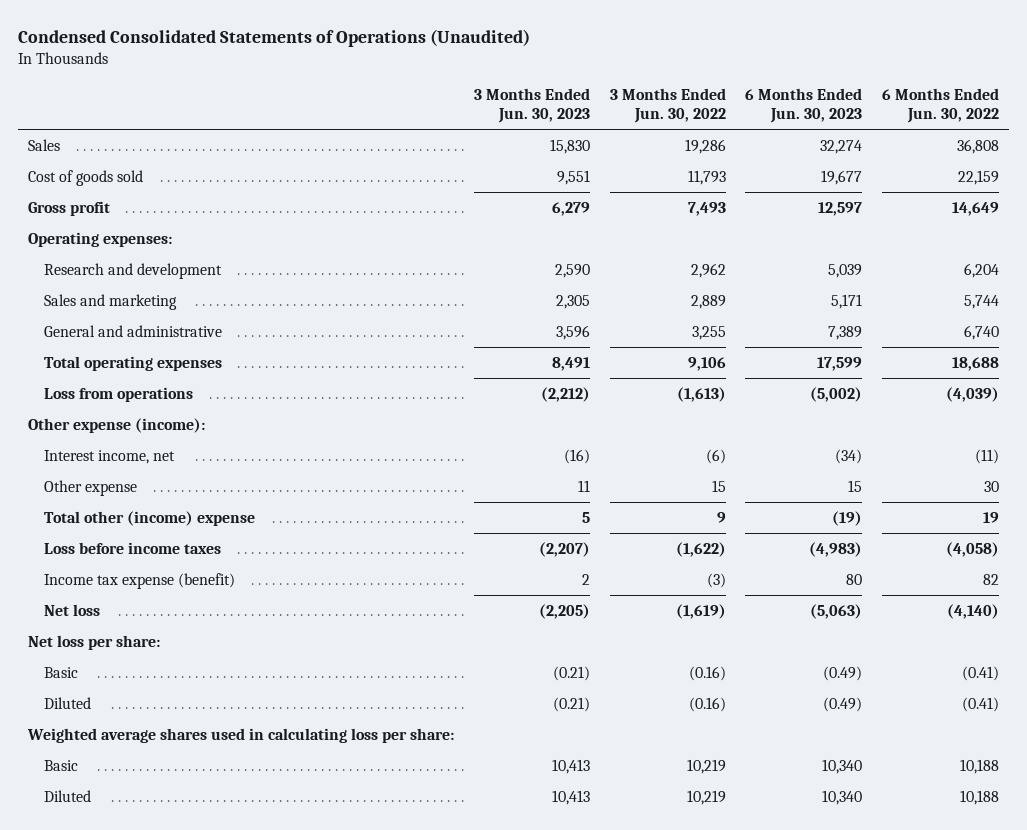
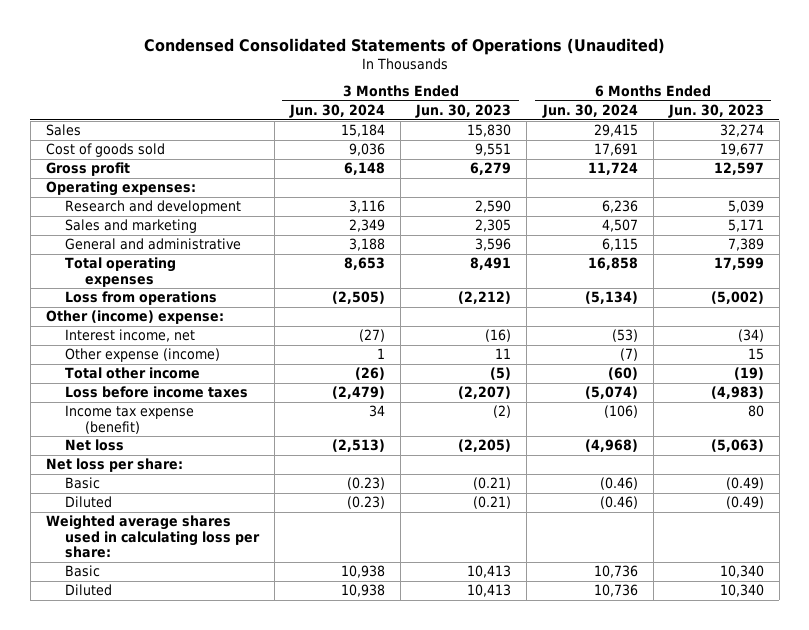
[609,87,726,124] 3 Months Ended Jun. 30, 2022 -> none
[882,87,1000,124] 6 Months Ended Jun. 30, 2022 -> none
none -> [289,104,386,119] Jun. 30, 2024
none -> [541,104,638,119] Jun. 30, 2024
[28,417,206,433] Other expense (income): -> [45,310,224,325] Other (income) expense:
[44,479,138,496] Other expense -> [65,348,221,363] Other expense (income)
[44,510,256,526] Total other (income) expense -> [65,367,201,380] Total other income
[581,511,590,523] 5 -> [490,367,512,381] (5)
[581,573,590,585] 2 -> [493,405,512,419] (2)

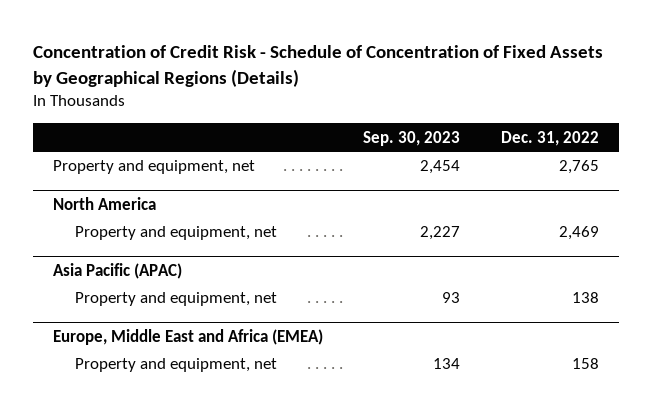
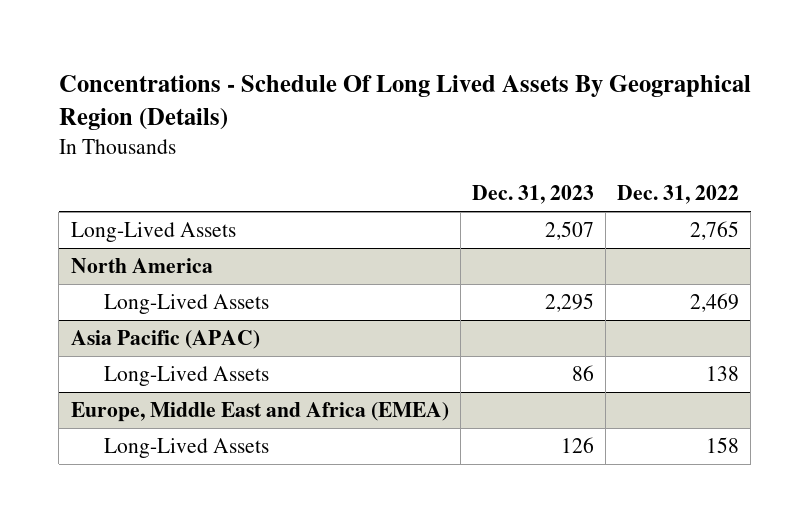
[32,45,603,88] Concentration of Credit Risk - Schedule of Concentration of Fixed Assets by Geographical Regions (Details) -> [58,74,751,130] Concentrations - Schedule Of Long Lived Assets By Geographical Region (Details)
[363,130,461,146] Sep. 30, 2023 -> none
none -> [471,185,594,205] Dec. 31, 2023
[52,160,255,175] Property and equipment, net -> [70,222,236,243] Long-Lived Assets
[74,226,277,241] Property and equipment, net -> [104,294,270,315] Long-Lived Assets
[74,292,277,307] Property and equipment, net -> [104,366,270,387] Long-Lived Assets
[74,358,277,373] Property and equipment, net -> [104,438,270,459] Long-Lived Assets

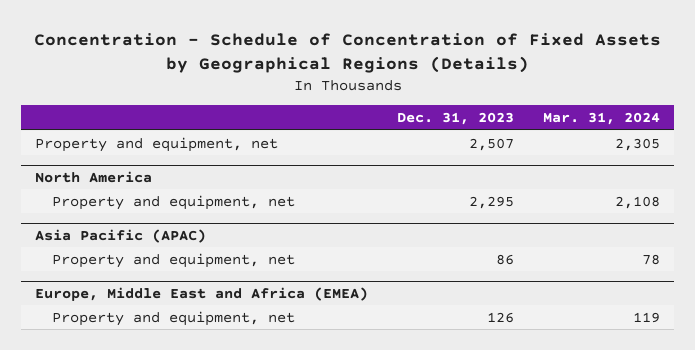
[58,74,751,130] Concentrations - Schedule Of Long Lived Assets By Geographical Region (Details) -> [33,32,661,73] Concentration - Schedule of Concentration of Fixed Assets by Geographical Regions (Details)
[617,185,740,205] Dec. 31, 2022 -> none
none -> [542,112,660,126] Mar. 31, 2024
[70,222,236,243] Long-Lived Assets -> [35,136,279,152] Property and equipment, net
[104,294,270,315] Long-Lived Assets -> [52,194,296,210] Property and equipment, net
[104,366,270,387] Long-Lived Assets -> [52,252,296,268] Property and equipment, net
[104,438,270,459] Long-Lived Assets -> [52,310,296,326] Property and equipment, net

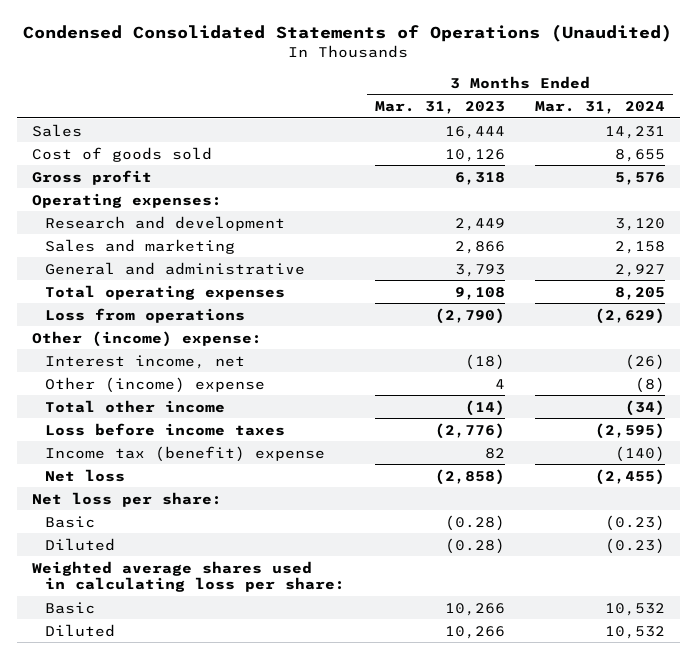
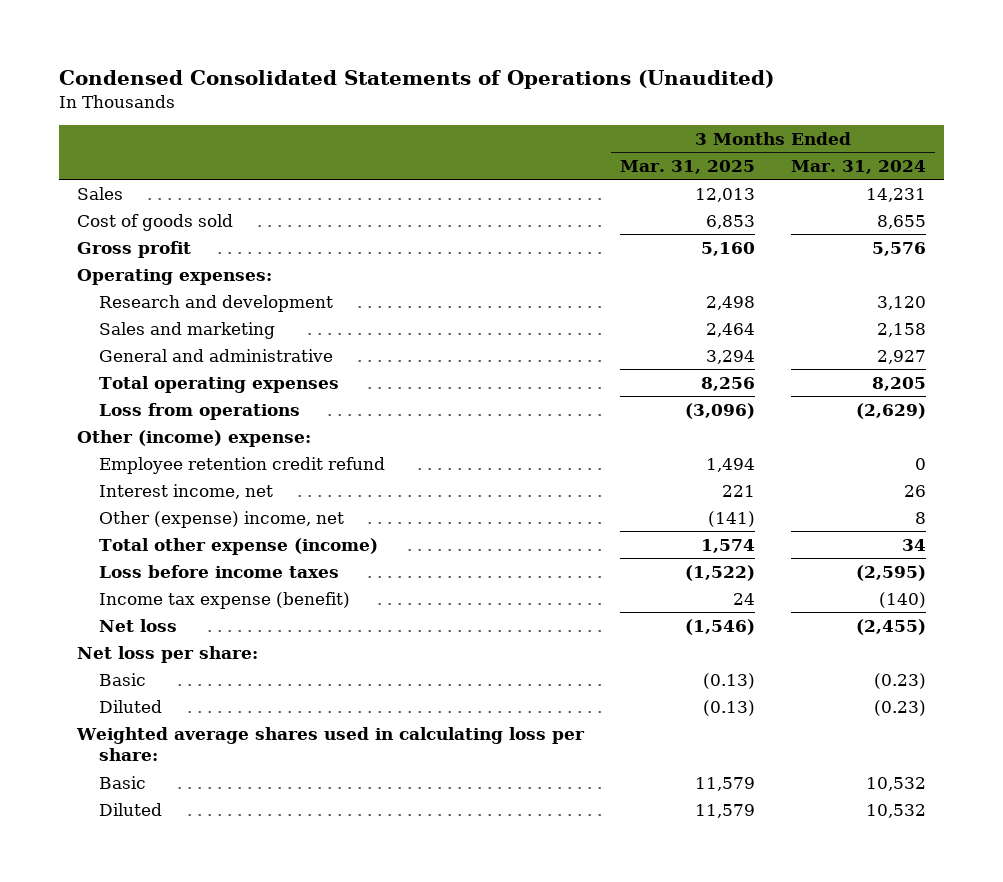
[374,100,505,114] Mar. 31, 2023 -> none
none -> [619,160,755,175] Mar. 31, 2025
none -> [98,456,385,474] Employee retention credit refund
[625,353,666,370] (26) -> [903,484,926,497] 26
[44,376,265,393] Other (income) expense -> [98,510,344,528] Other (expense) income, net
[635,376,666,393] (8) -> [914,511,926,524] 8
[44,399,225,413] Total other income -> [98,537,378,555] Total other expense (income)
[625,399,666,416] (34) -> [901,538,926,551] 34
[44,445,325,462] Income tax (benefit) expense -> [98,591,350,609] Income tax expense (benefit)

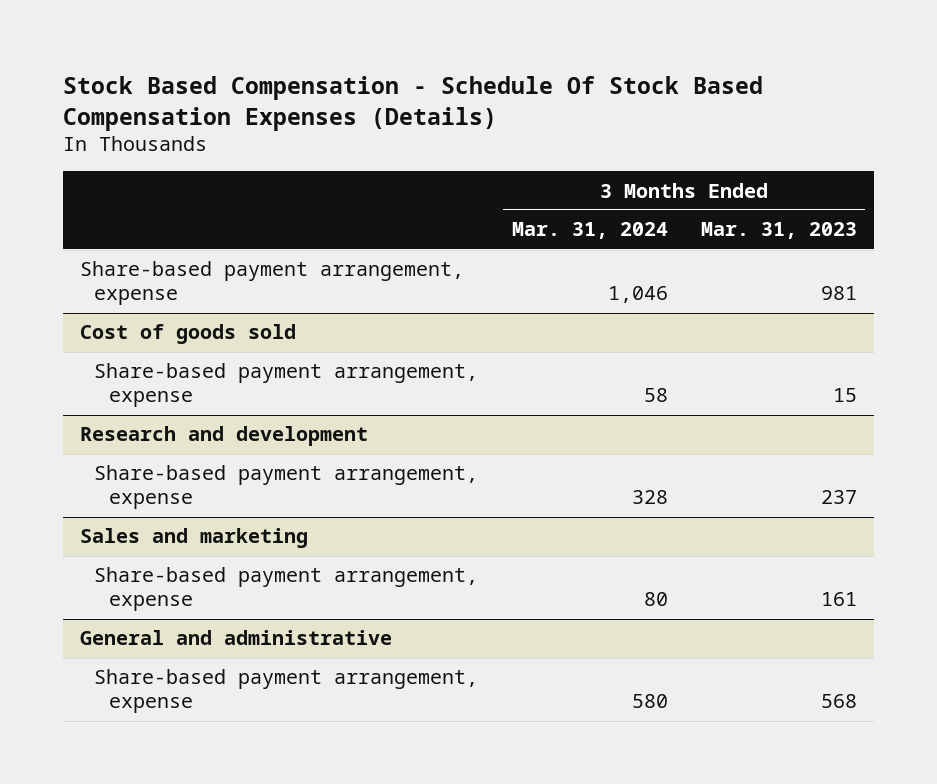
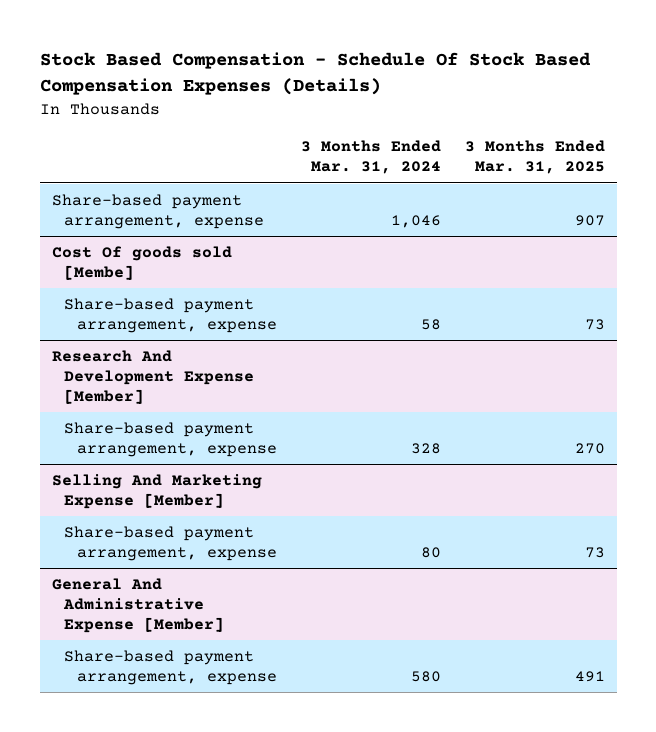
[701,222,858,240] Mar. 31, 2023 -> none
none -> [464,140,605,175] 3 Months Ended Mar. 31, 2025
[79,324,296,345] Cost of goods sold -> [51,245,232,280] Cost Of goods sold [Membe]
[79,426,368,447] Research and development -> [51,349,255,404] Research And Development Expense [Member]
[79,528,308,549] Sales and marketing -> [51,473,262,509] Selling And Marketing Expense [Member]
[79,630,392,646] General and administrative -> [51,577,225,633] General And Administrative Expense [Member]

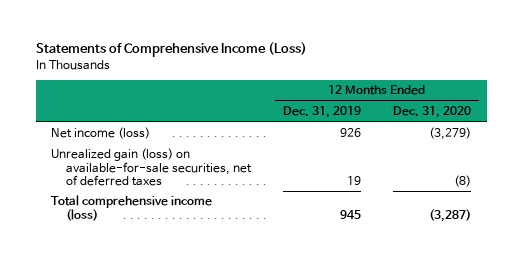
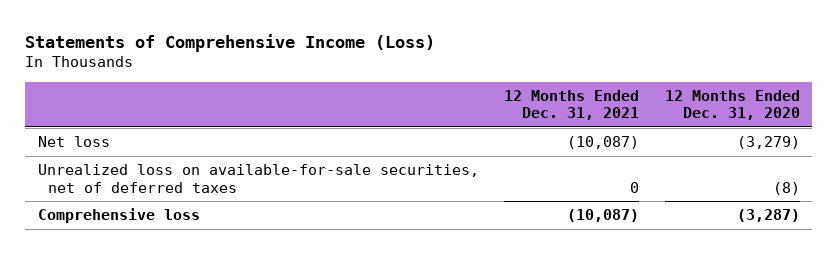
[283,106,362,119] Dec. 31, 2019 -> none
none -> [504,89,640,121] 12 Months Ended Dec. 31, 2021
[51,127,151,140] Net income (loss) -> [37,136,110,148] Net loss
[51,148,253,186] Unrealized gain (loss) on available-for-sale securities, net of deferred taxes -> [37,164,479,193] Unrealized loss on available-for-sale securities, net of deferred taxes
[51,195,213,221] Total comprehensive income (loss) -> [37,208,200,224] Comprehensive loss

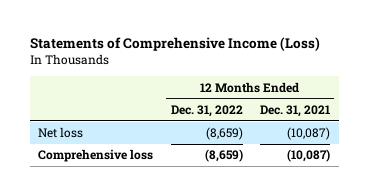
[664,89,800,121] 12 Months Ended Dec. 31, 2020 -> none
none -> [170,104,243,117] Dec. 31, 2022
[37,164,479,193] Unrealized loss on available-for-sale securities, net of deferred taxes -> none

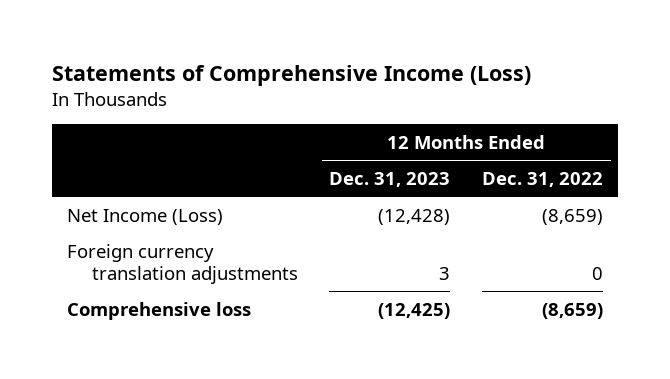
[260,104,331,117] Dec. 31, 2021 -> none
none -> [329,172,451,188] Dec. 31, 2023
[38,127,84,139] Net loss -> [67,208,224,225] Net Income (Loss)
none -> [67,243,299,284] Foreign currency translation adjustments

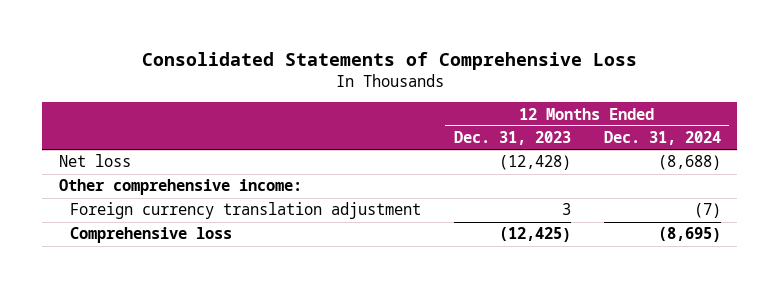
[51,64,531,86] Statements of Comprehensive Income (Loss) -> [141,51,637,70] Consolidated Statements of Comprehensive Loss
[481,172,603,188] Dec. 31, 2022 -> none
none -> [603,131,721,146] Dec. 31, 2024
[67,208,224,225] Net Income (Loss) -> [58,154,131,168] Net loss
none -> [58,179,302,196] Other comprehensive income:
[67,243,299,284] Foreign currency translation adjustments -> [69,202,421,220] Foreign currency translation adjustment

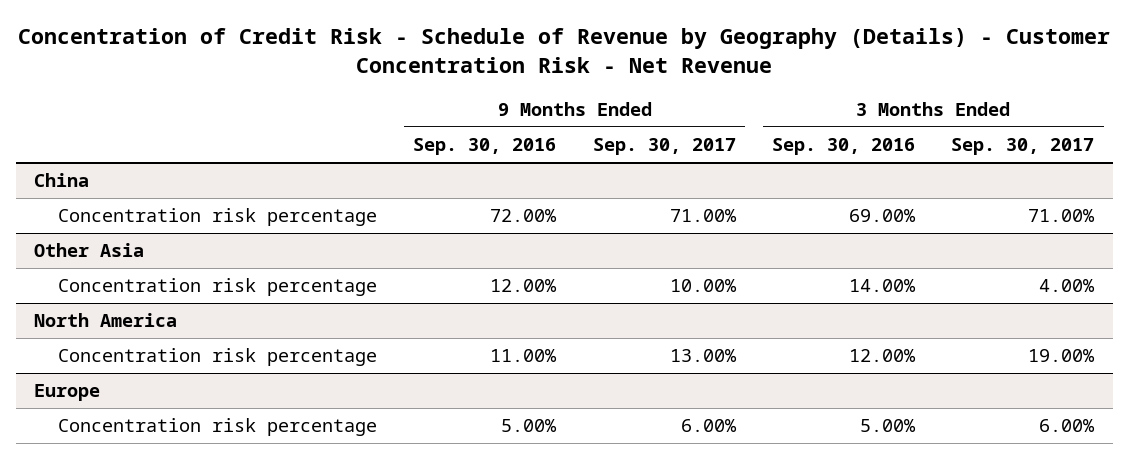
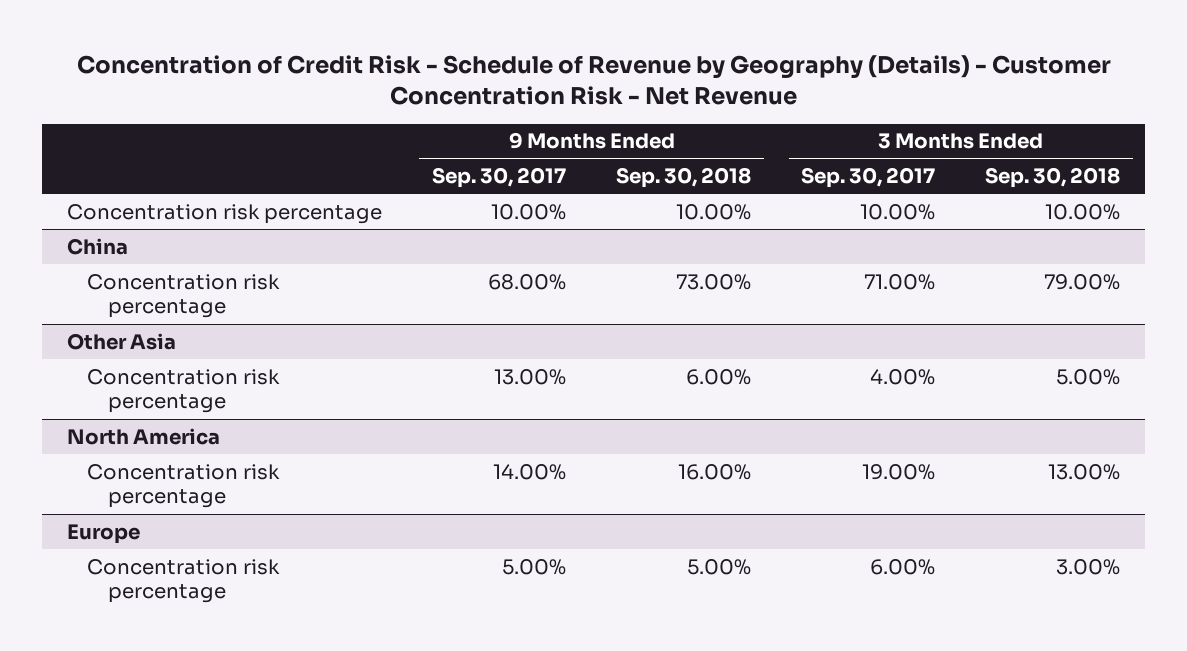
[413,138,557,156] Sep. 30, 2016 -> none
[772,138,916,156] Sep. 30, 2016 -> none
none -> [616,167,752,189] Sep. 30, 2018
none -> [985,167,1121,189] Sep. 30, 2018
none -> [66,203,382,224] Concentration risk percentage
[669,209,737,223] 71.00% -> [487,273,566,290] 68.00%
[669,279,737,293] 10.00% -> [493,368,566,385] 13.00%
[669,349,737,363] 13.00% -> [492,463,566,480] 14.00%
[680,419,737,433] 6.00% -> [501,558,566,575] 5.00%

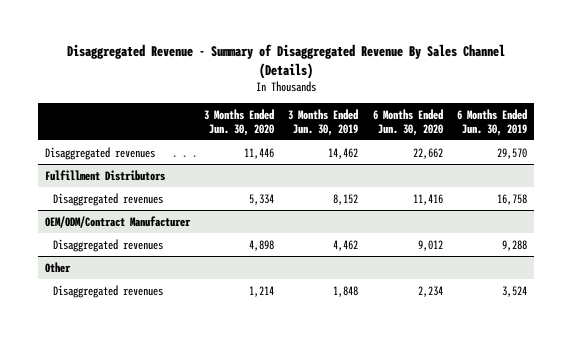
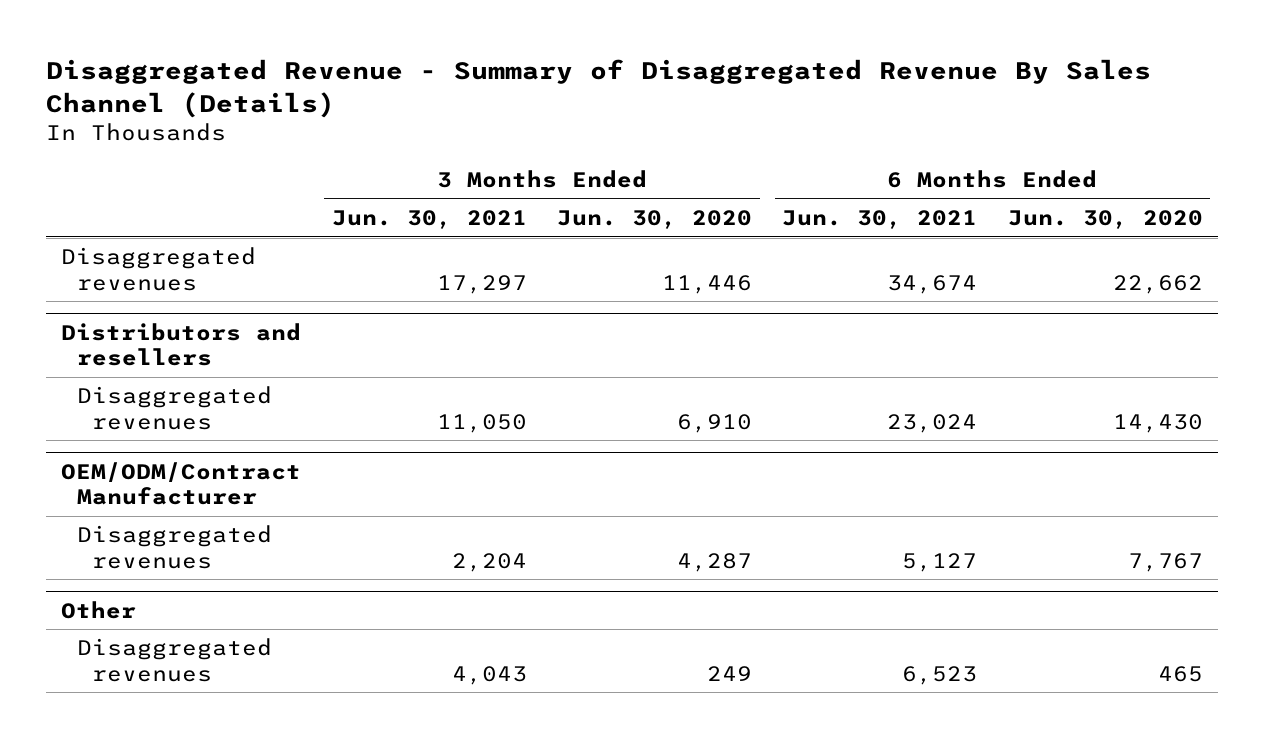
[288,108,359,136] 3 Months Ended Jun. 30, 2019 -> none
[456,108,527,136] 6 Months Ended Jun. 30, 2019 -> none
none -> [331,209,527,229] Jun. 30, 2021
none -> [782,209,978,229] Jun. 30, 2021
[44,169,165,181] Fulfillment Distributors -> none
none -> [61,322,302,367] Distributors and resellers
[249,193,275,205] 5,334 -> [676,413,752,433] 6,910
[412,193,443,205] 11,416 -> [1112,413,1203,433] 14,430
[249,239,275,251] 4,898 -> [676,552,752,572] 4,287
[417,239,443,251] 9,012 -> [1127,552,1203,572] 7,767
[249,285,275,297] 1,214 -> [706,665,752,681] 249
[417,285,443,297] 2,234 -> [1157,665,1203,682] 465

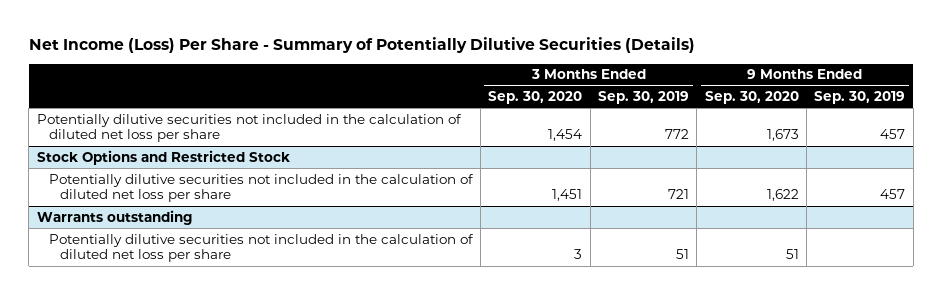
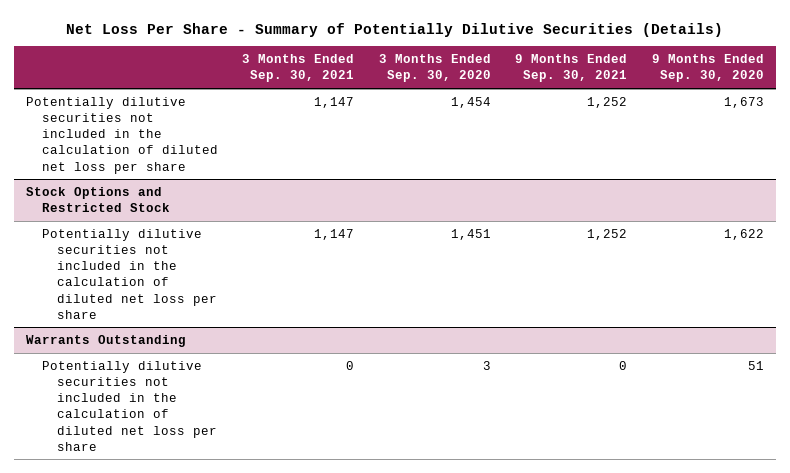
[28,37,695,54] Net Income (Loss) Per Share - Summary of Potentially Dilutive Securities (Details) -> [65,22,723,37] Net Loss Per Share - Summary of Potentially Dilutive Securities (Details)
[597,91,689,105] Sep. 30, 2019 -> none
[814,91,906,105] Sep. 30, 2019 -> none
none -> [242,54,355,83] 3 Months Ended Sep. 30, 2021
none -> [515,54,628,83] 9 Months Ended Sep. 30, 2021
[36,209,192,225] Warrants outstanding -> [26,335,187,348] Warrants Outstanding

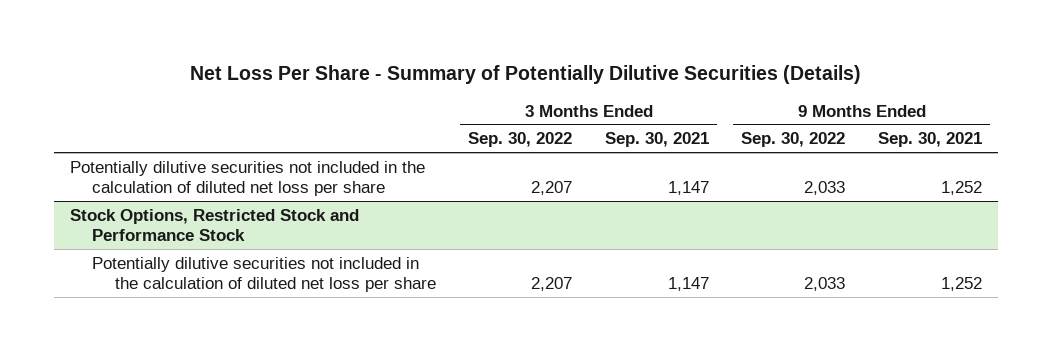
[378,54,491,83] 3 Months Ended Sep. 30, 2020 -> none
[651,54,764,83] 9 Months Ended Sep. 30, 2020 -> none
none -> [468,132,573,148] Sep. 30, 2022
none -> [741,132,846,148] Sep. 30, 2022
[26,187,170,213] Stock Options and Restricted Stock -> [69,208,359,241] Stock Options, Restricted Stock and Performance Stock
[26,335,187,348] Warrants Outstanding -> none
[41,361,218,451] Potentially dilutive securities not included in the calculation of diluted net loss per share -> none

